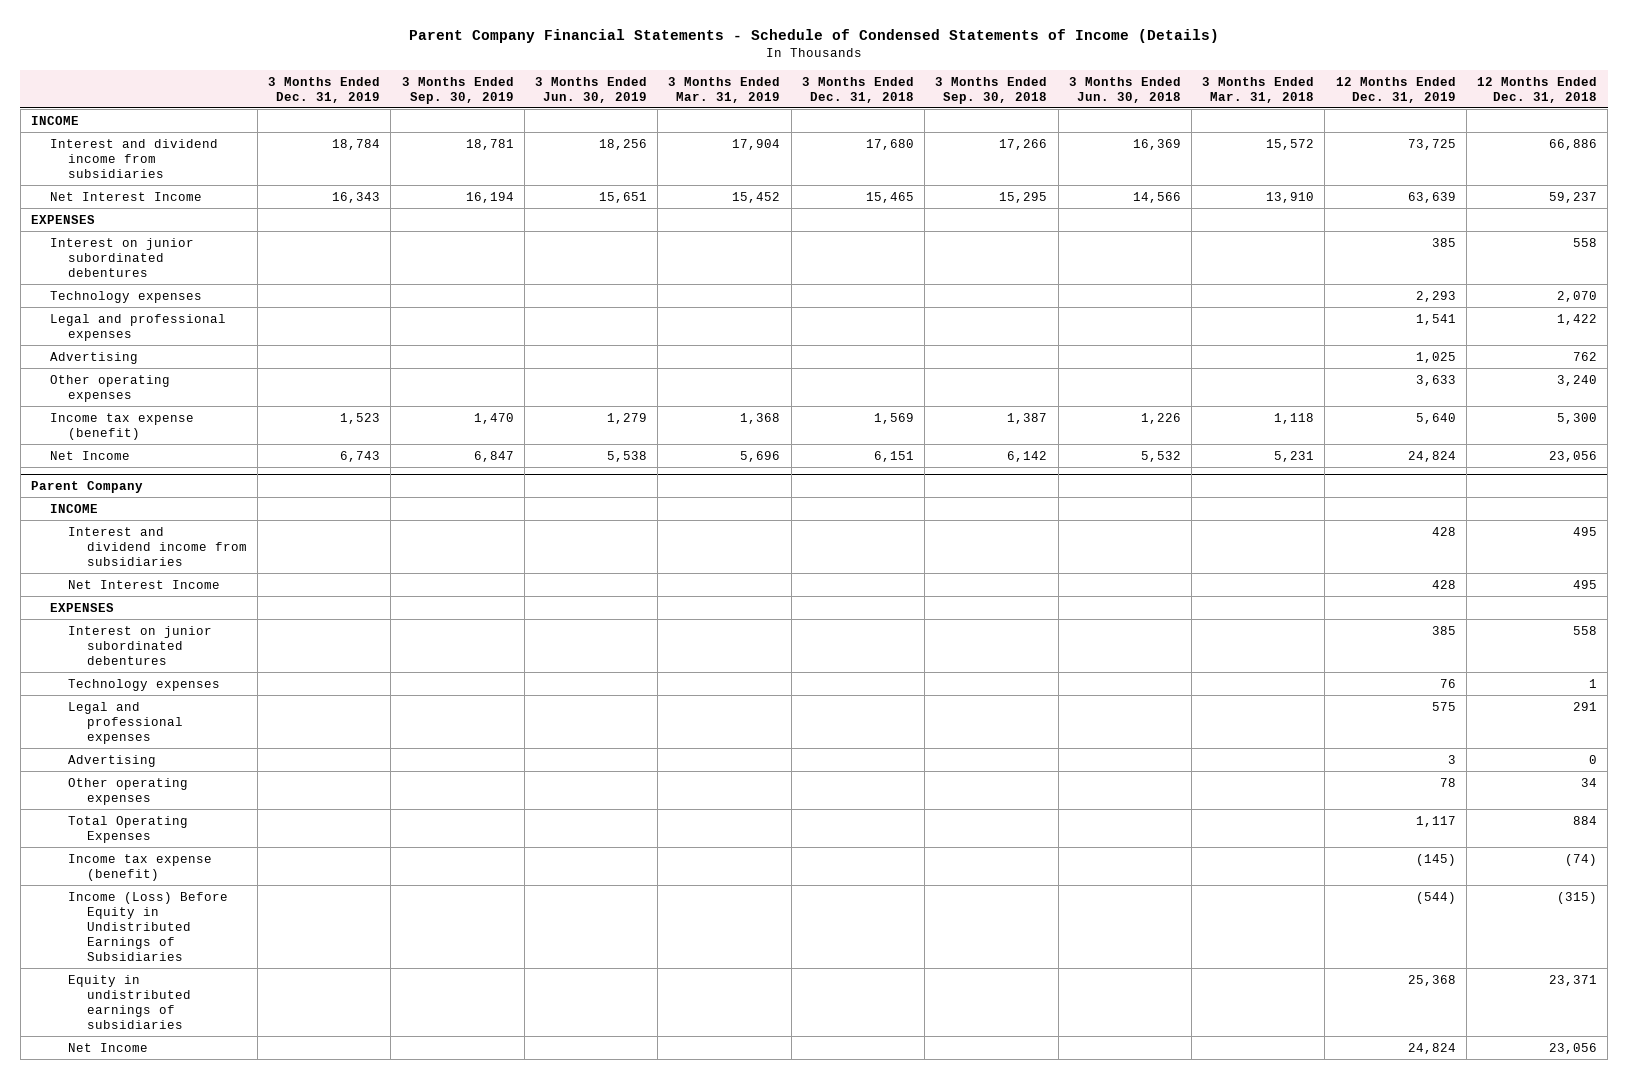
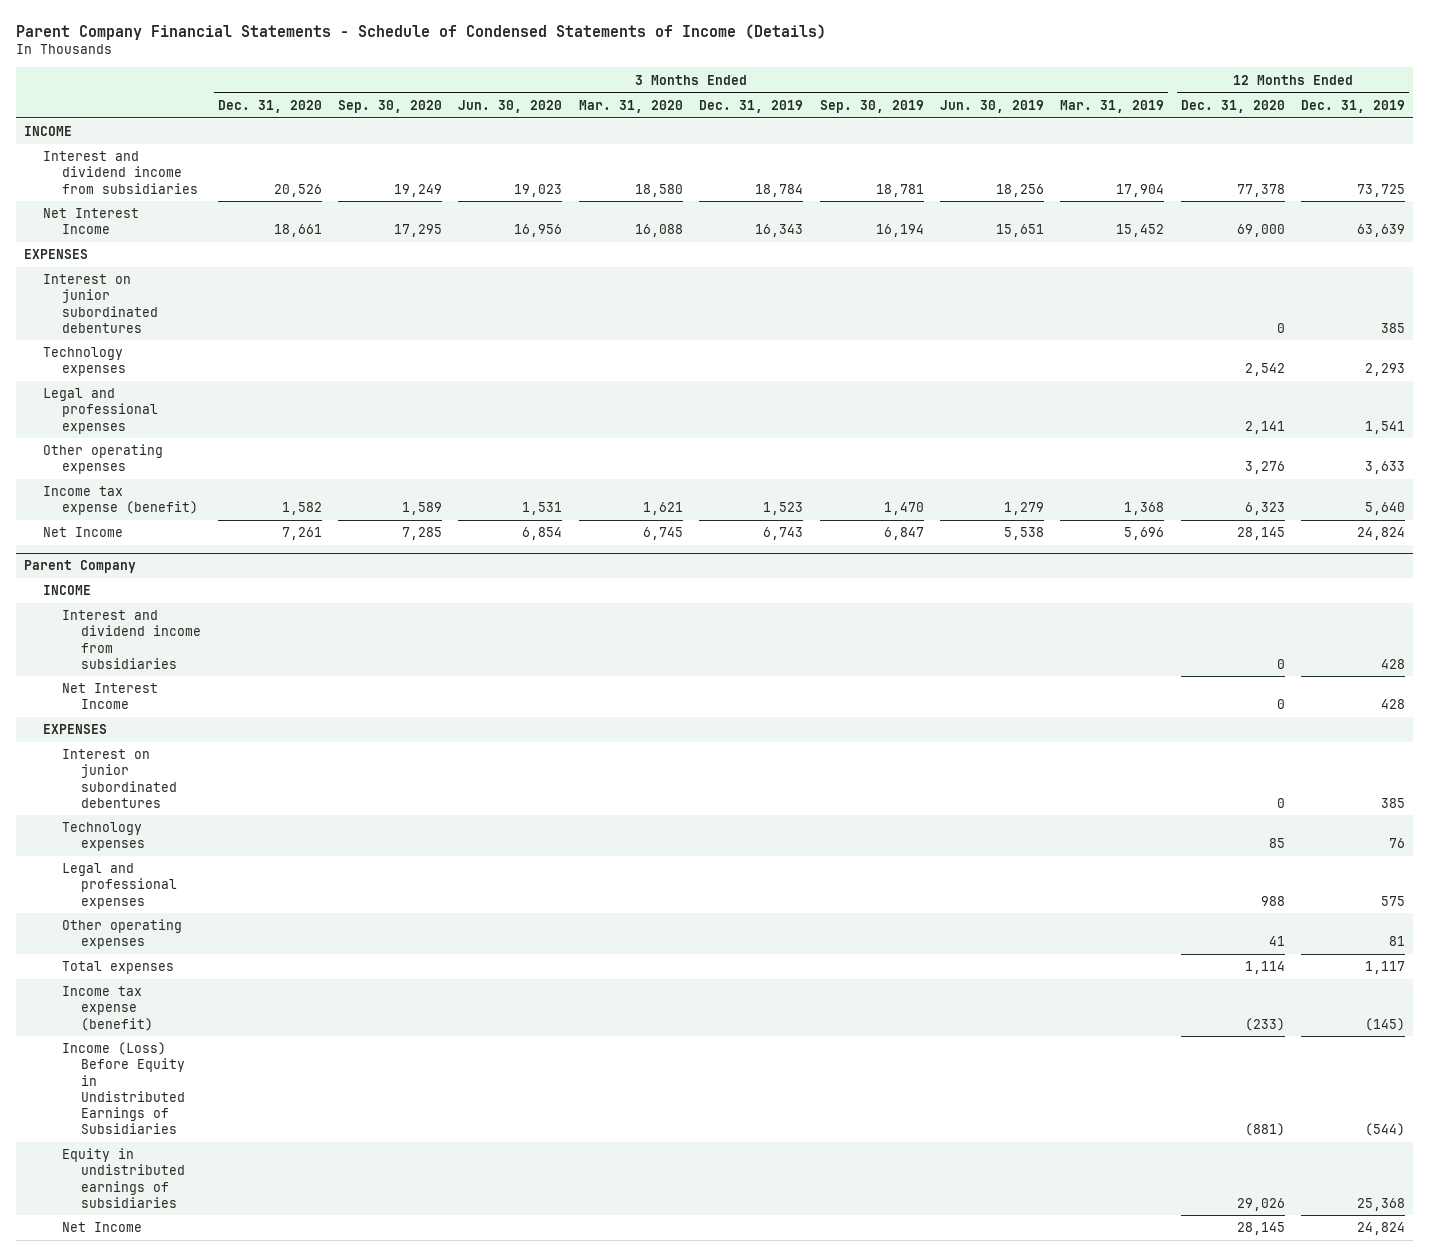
[801,76,914,103] 3 Months Ended Dec. 31, 2018 -> none
[935,76,1048,104] 3 Months Ended Sep. 30, 2018 -> none
[1068,76,1181,103] 3 Months Ended Jun. 30, 2018 -> none
[1202,76,1315,103] 3 Months Ended Mar. 31, 2018 -> none
[1476,76,1597,103] 12 Months Ended Dec. 31, 2018 -> none
none -> [217,100,322,114] Dec. 31, 2020
none -> [338,100,443,114] Sep. 30, 2020
none -> [458,100,563,114] Jun. 30, 2020
none -> [578,100,683,114] Mar. 31, 2020
none -> [1180,100,1285,114] Dec. 31, 2020
[49,351,138,364] Advertising -> none
[68,754,157,767] Advertising -> none
[1439,777,1456,787] 78 -> [1389,936,1406,947] 81
[68,815,189,843] Total Operating Expenses -> [62,961,175,975] Total expenses

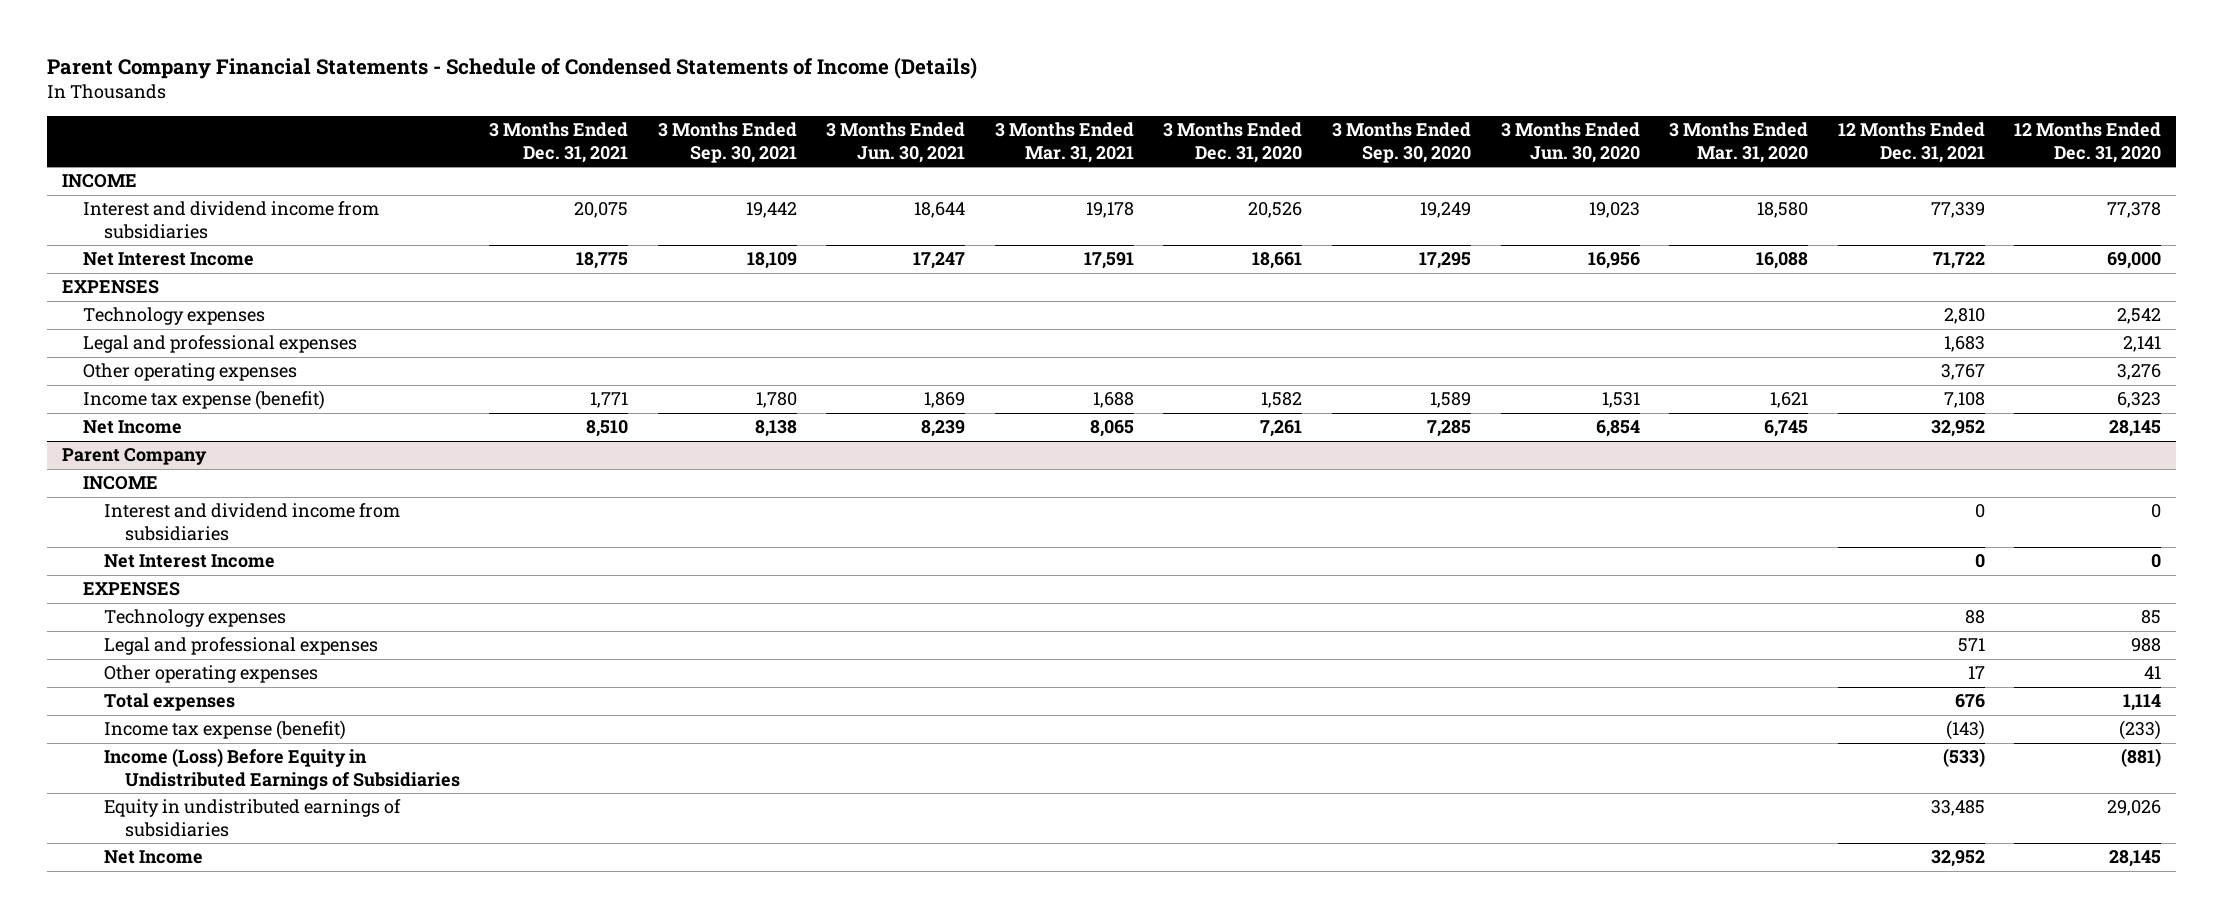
[699,100,804,114] Dec. 31, 2019 -> none
[819,100,924,114] Sep. 30, 2019 -> none
[939,100,1044,114] Jun. 30, 2019 -> none
[1060,100,1165,114] Mar. 31, 2019 -> none
[1301,100,1406,114] Dec. 31, 2019 -> none
none -> [489,122,629,163] 3 Months Ended Dec. 31, 2021
none -> [657,122,797,163] 3 Months Ended Sep. 30, 2021
none -> [826,122,966,163] 3 Months Ended Jun. 30, 2021
none -> [994,122,1134,163] 3 Months Ended Mar. 31, 2021
none -> [1837,122,1985,163] 12 Months Ended Dec. 31, 2021
[43,274,159,333] Interest on junior subordinated debentures -> none
[62,749,178,808] Interest on junior subordinated debentures -> none

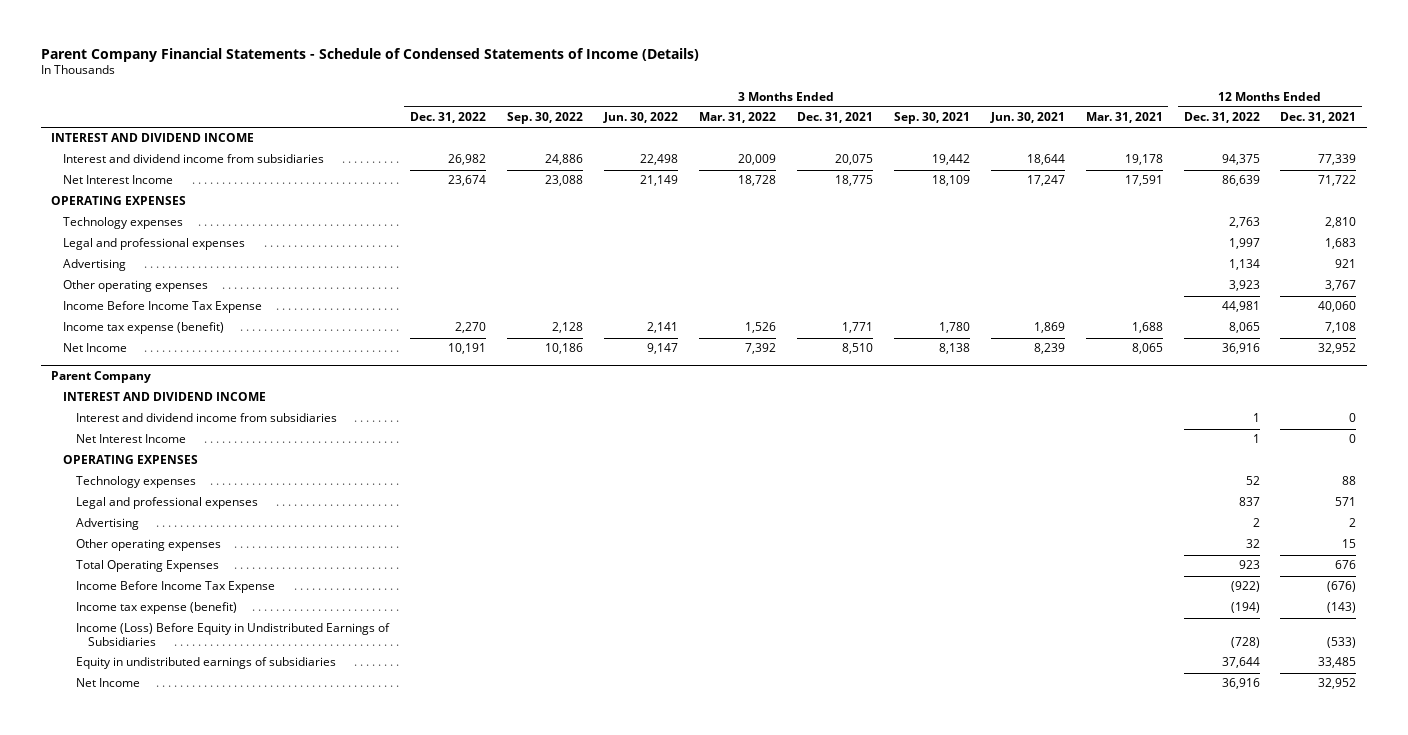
[1163,122,1303,163] 3 Months Ended Dec. 31, 2020 -> none
[1331,122,1471,163] 3 Months Ended Sep. 30, 2020 -> none
[1500,122,1640,163] 3 Months Ended Jun. 30, 2020 -> none
[1669,122,1809,163] 3 Months Ended Mar. 31, 2020 -> none
[2014,122,2162,163] 12 Months Ended Dec. 31, 2020 -> none
none -> [409,112,486,124] Dec. 31, 2022
none -> [506,112,583,125] Sep. 30, 2022
none -> [602,112,678,124] Jun. 30, 2022
none -> [698,112,776,124] Mar. 31, 2022
none -> [1183,112,1260,124] Dec. 31, 2022
[61,174,137,189] INCOME -> [51,133,255,143] INTEREST AND DIVIDEND INCOME
[61,280,159,295] EXPENSES -> [51,196,187,206] OPERATING EXPENSES
none -> [63,259,127,272] Advertising
none -> [63,301,263,314] Income Before Income Tax Expense
[82,476,158,491] INCOME -> [63,392,267,402] INTEREST AND DIVIDEND INCOME
[82,582,180,597] EXPENSES -> [63,455,199,465] OPERATING EXPENSES
none -> [75,518,139,531] Advertising
[1967,666,1985,680] 17 -> [1342,539,1357,549] 15
[103,693,235,712] Total expenses -> [75,560,219,573] Total Operating Expenses
none -> [75,581,275,594] Income Before Income Tax Expense

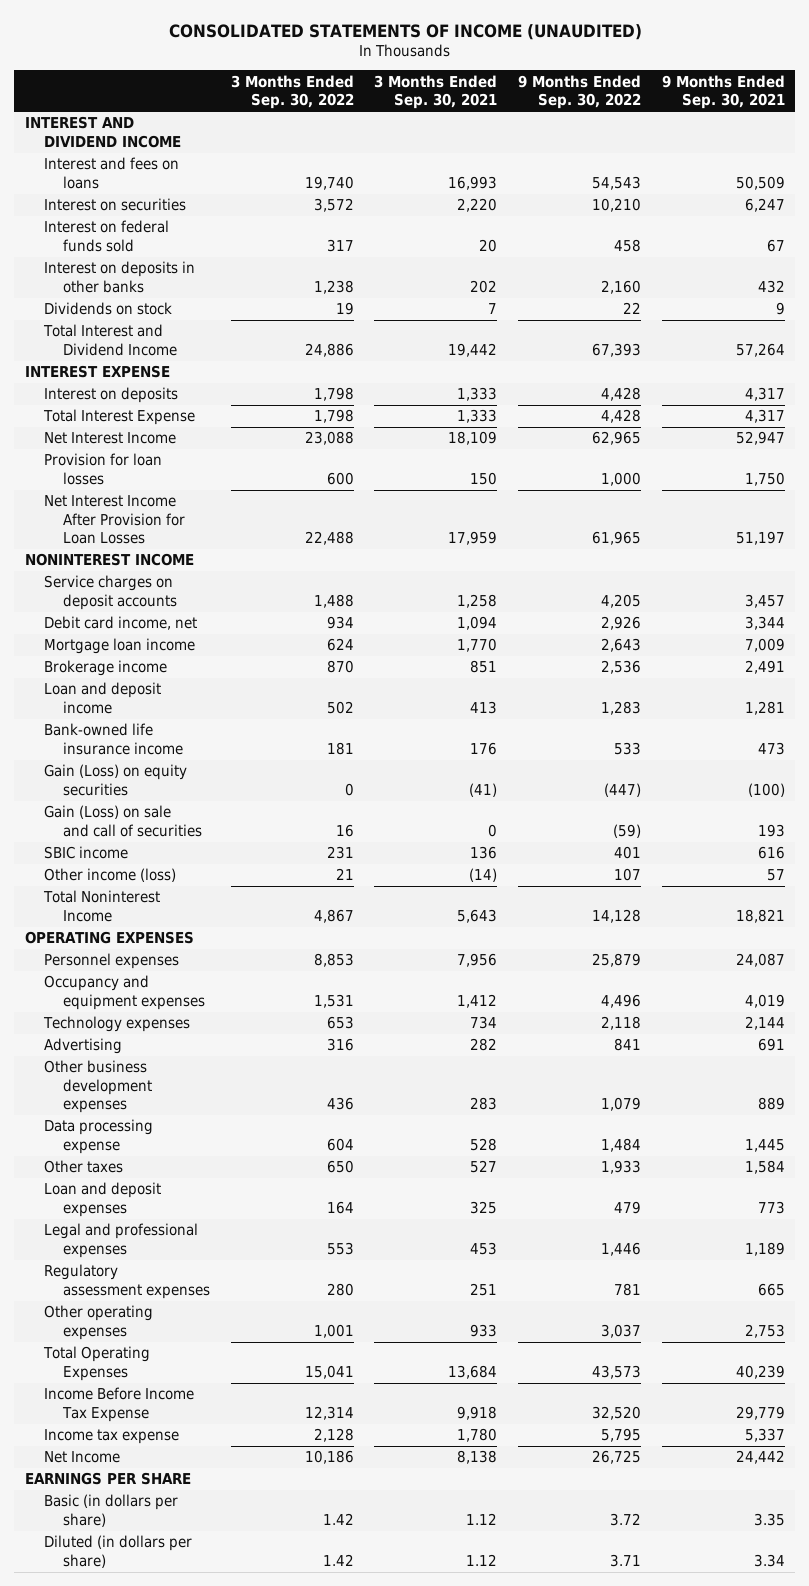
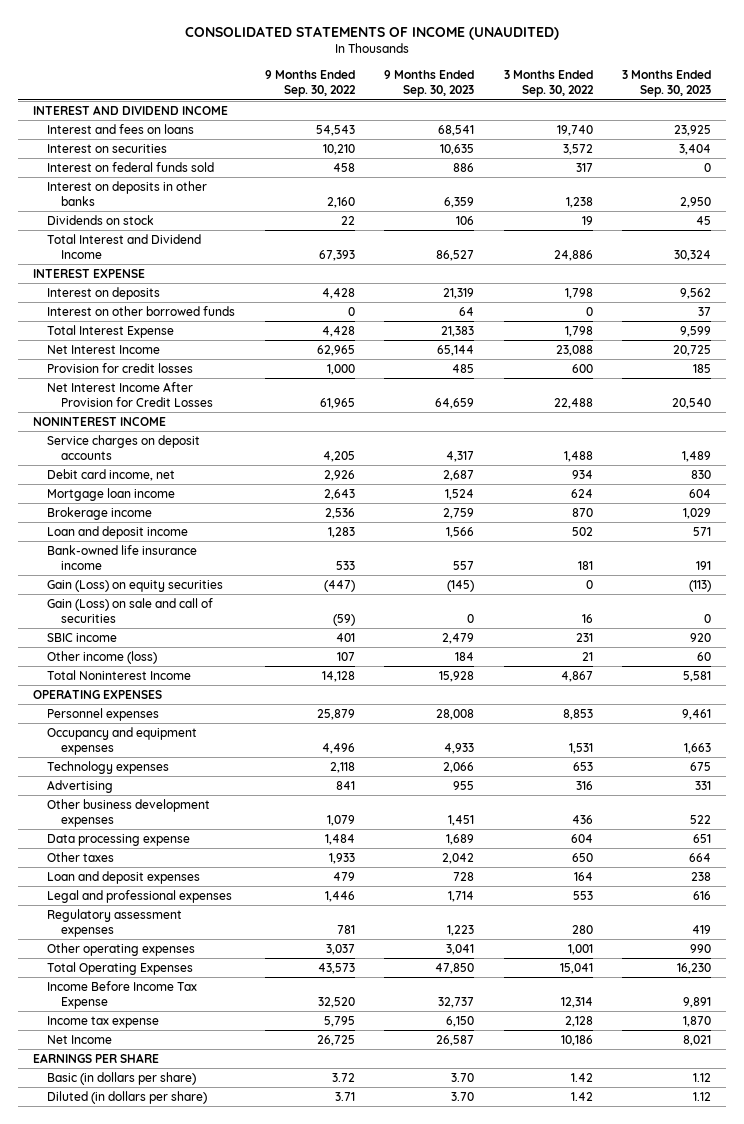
[374,74,498,110] 3 Months Ended Sep. 30, 2021 -> none
[661,74,785,110] 9 Months Ended Sep. 30, 2021 -> none
none -> [384,70,475,98] 9 Months Ended Sep. 30, 2023
none -> [622,70,712,98] 3 Months Ended Sep. 30, 2023
none -> [47,305,236,316] Interest on other borrowed funds
[43,453,162,485] Provision for loan losses -> [47,362,194,373] Provision for credit losses
[43,495,186,545] Net Interest Income After Provision for Loan Losses -> [47,381,214,408] Net Interest Income After Provision for Credit Losses

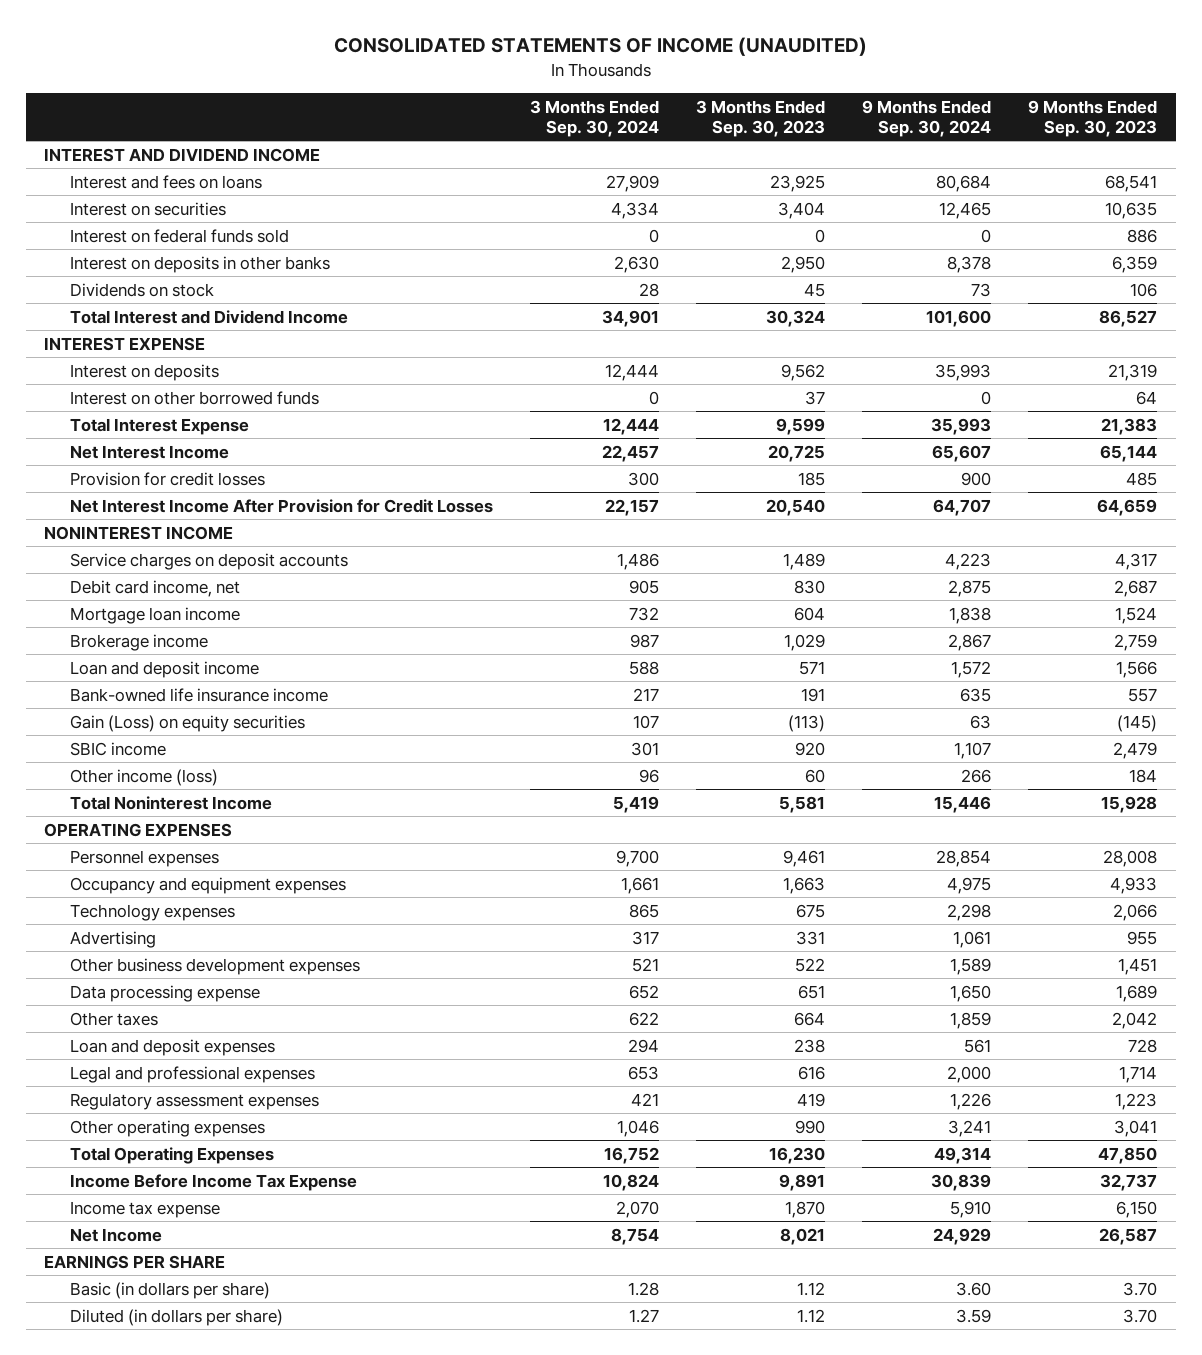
[264,70,356,98] 9 Months Ended Sep. 30, 2022 -> none
[503,70,594,98] 3 Months Ended Sep. 30, 2022 -> none
none -> [530,99,660,137] 3 Months Ended Sep. 30, 2024
none -> [862,99,992,137] 9 Months Ended Sep. 30, 2024
[47,597,214,624] Gain (Loss) on sale and call of securities -> none

